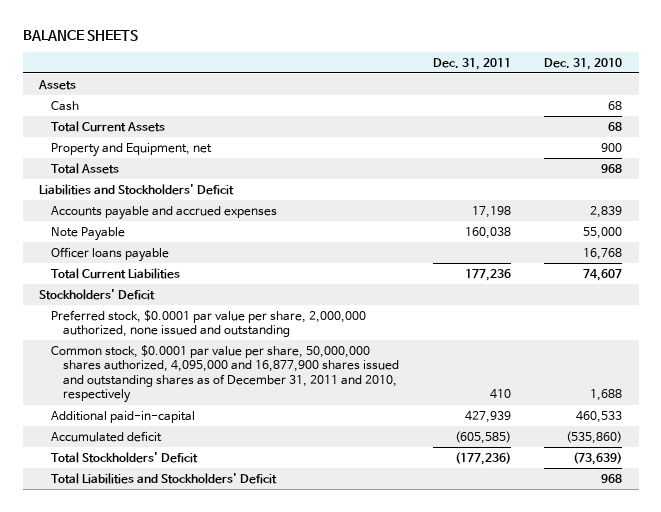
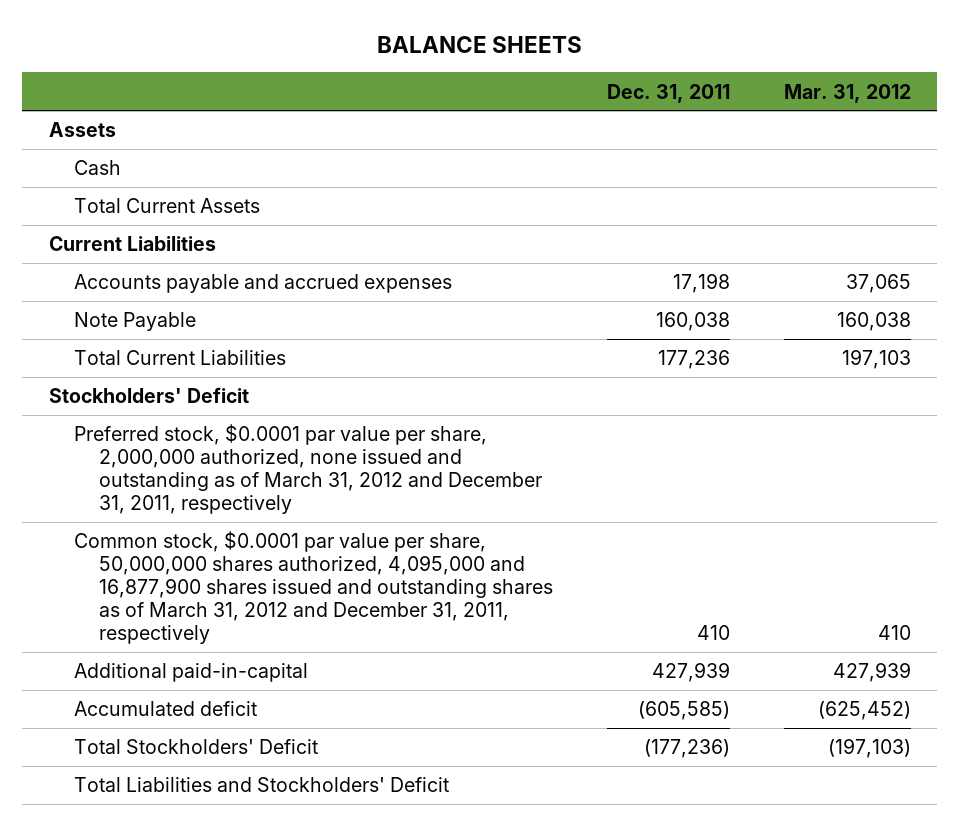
[544,57,623,70] Dec. 31, 2010 -> none
none -> [783,83,911,103] Mar. 31, 2012
[51,142,213,157] Property and Equipment, net -> none
[51,162,120,174] Total Assets -> none
[39,183,235,195] Liabilities and Stockholders' Deficit -> none
none -> [49,236,217,252] Current Liabilities
[51,246,170,262] Officer loans payable -> none
[51,309,367,338] Preferred stock, $0.0001 par value per share, 2,000,000 authorized, none issued and outstanding -> [74,424,543,515] Preferred stock, $0.0001 par value per share, 2,000,000 authorized, none issued and outstanding as of March 31, 2012 and December 31, 2011, respectively
[51,344,400,404] Common stock, $0.0001 par value per share, 50,000,000 shares authorized, 4,095,000 and 16,877,900 shares issued and outstanding shares as of December 31, 2011 and 2010, respectively -> [74,531,554,645] Common stock, $0.0001 par value per share, 50,000,000 shares authorized, 4,095,000 and 16,877,900 shares issued and outstanding shares as of March 31, 2012 and December 31, 2011, respectively

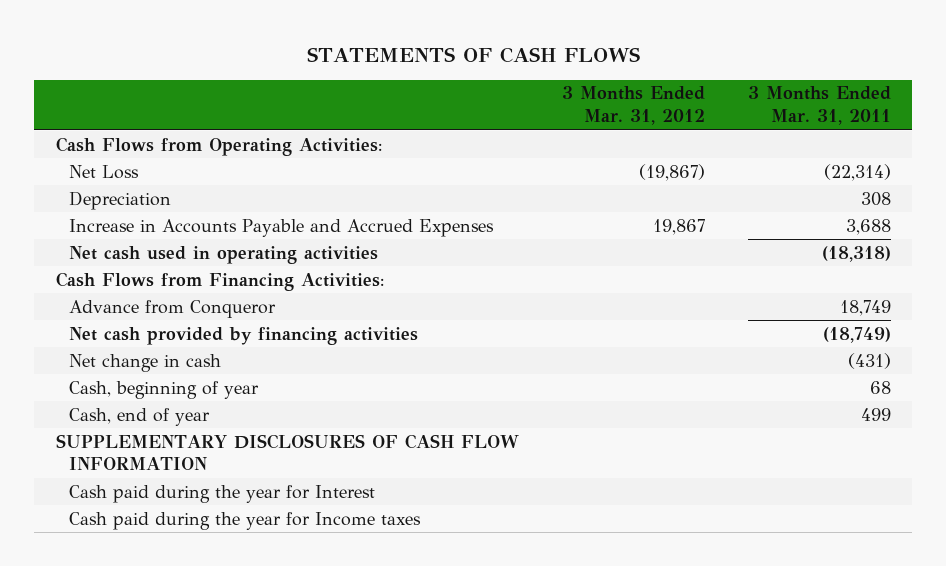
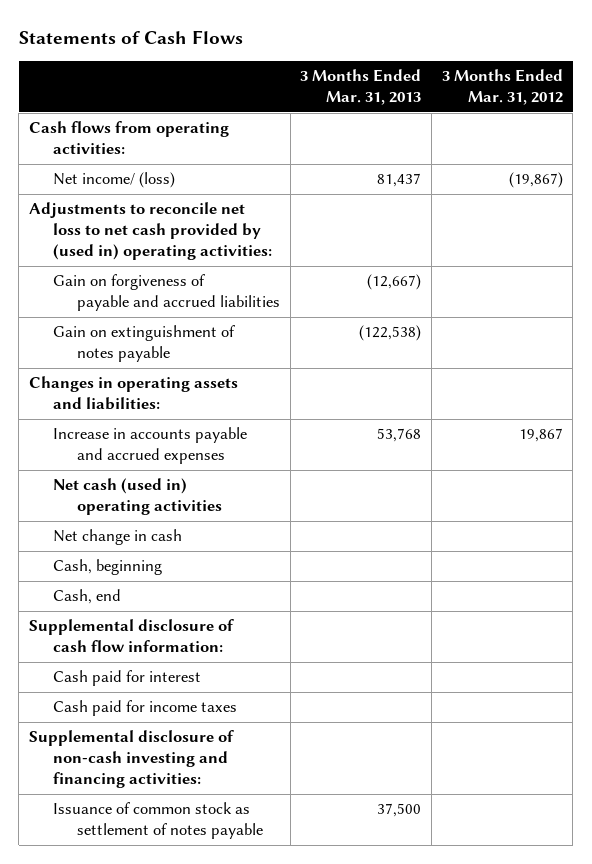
[307,46,641,63] STATEMENTS OF CASH FLOWS -> [18,30,243,45] Statements of Cash Flows
[747,86,891,126] 3 Months Ended Mar. 31, 2011 -> none
none -> [300,69,422,105] 3 Months Ended Mar. 31, 2013
[68,190,171,210] Depreciation -> none
[55,271,384,291] Cash Flows from Financing Activities: -> none
[68,299,276,318] Advance from Conqueror -> none
[68,326,418,345] Net cash provided by financing activities -> none
[55,136,382,156] Cash Flows from Operating Activities: -> [29,121,230,155] Cash flows from operating activities:
[68,164,139,179] Net Loss -> [53,172,176,189] Net income/ (loss)
none -> [29,202,273,261] Adjustments to reconcile net loss to net cash provided by (used in) operating activities:
none -> [53,274,281,312] Gain on forgiveness of payable and accrued liabilities
none -> [53,325,236,363] Gain on extinguishment of notes payable
none -> [29,376,239,411] Changes in operating assets and liabilities:
[68,218,494,237] Increase in Accounts Payable and Accrued Expenses -> [53,427,248,465] Increase in accounts payable and accrued expenses
[68,245,378,264] Net cash used in operating activities -> [53,478,223,516] Net cash (used in) operating activities
[68,380,259,399] Cash, beginning of year -> [53,559,163,576] Cash, beginning
[68,407,210,426] Cash, end of year -> [53,589,122,605] Cash, end
[55,433,519,471] SUPPLEMENTARY DISCLOSURES OF CASH FLOW INFORMATION -> [29,619,235,653] Supplemental disclosure of cash flow information:
[68,484,375,503] Cash paid during the year for Interest -> [53,670,202,687] Cash paid for interest
[68,511,421,530] Cash paid during the year for Income taxes -> [53,700,238,717] Cash paid for income taxes
none -> [29,730,235,789] Supplemental disclosure of non-cash investing and financing activities:
none -> [53,802,264,840] Issuance of common stock as settlement of notes payable

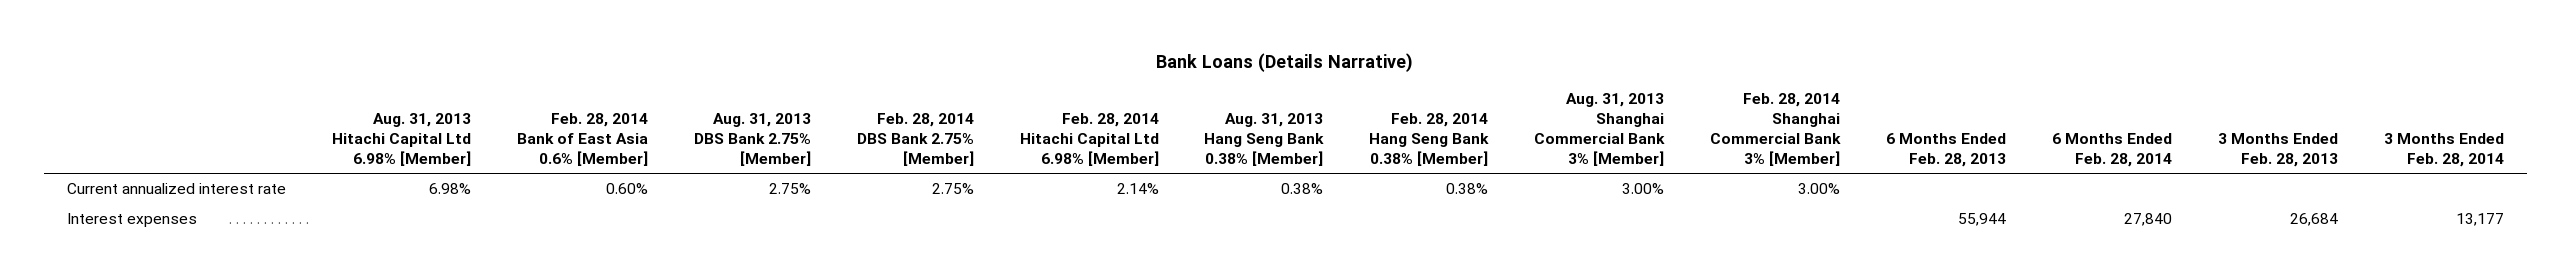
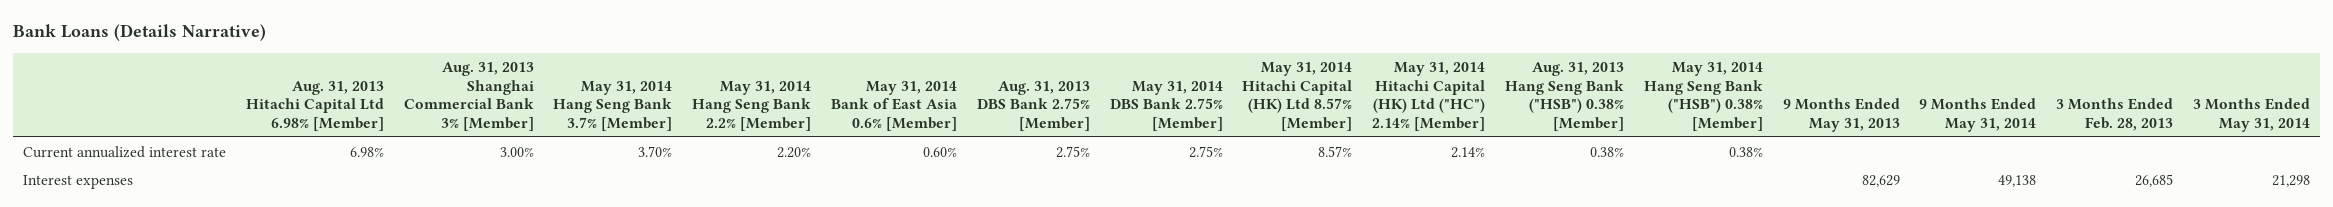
[516,113,648,167] Feb. 28, 2014 Bank of East Asia 0.6% [Member] -> none
[856,113,974,167] Feb. 28, 2014 DBS Bank 2.75% [Member] -> none
[1019,113,1159,167] Feb. 28, 2014 Hitachi Capital Ltd 6.98% [Member] -> none
[1204,113,1325,167] Aug. 31, 2013 Hang Seng Bank 0.38% [Member] -> none
[1369,113,1490,167] Feb. 28, 2014 Hang Seng Bank 0.38% [Member] -> none
[1710,93,1842,167] Feb. 28, 2014 Shanghai Commercial Bank 3% [Member] -> none
[1886,133,2007,168] 6 Months Ended Feb. 28, 2013 -> none
[2052,133,2173,168] 6 Months Ended Feb. 28, 2014 -> none
[2384,133,2505,168] 3 Months Ended Feb. 28, 2014 -> none
none -> [553,80,673,131] May 31, 2014 Hang Seng Bank 3.7% [Member]
none -> [692,80,812,131] May 31, 2014 Hang Seng Bank 2.2% [Member]
none -> [830,80,957,131] May 31, 2014 Bank of East Asia 0.6% [Member]
none -> [1109,80,1223,131] May 31, 2014 DBS Bank 2.75% [Member]
none -> [1242,61,1353,131] May 31, 2014 Hitachi Capital (HK) Ltd 8.57% [Member]
none -> [1372,61,1486,131] May 31, 2014 Hitachi Capital (HK) Ltd ("HC") 2.14% [Member]
none -> [1504,61,1624,131] Aug. 31, 2013 Hang Seng Bank ("HSB") 0.38% [Member]
none -> [1643,61,1763,131] May 31, 2014 Hang Seng Bank ("HSB") 0.38% [Member]
none -> [1782,98,1900,132] 9 Months Ended May 31, 2013
none -> [1919,98,2037,132] 9 Months Ended May 31, 2014
none -> [2192,98,2310,132] 3 Months Ended May 31, 2014
[2290,213,2339,227] 26,684 -> [2135,174,2174,188] 26,685

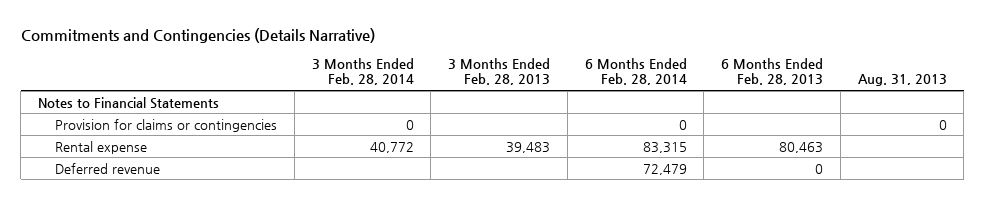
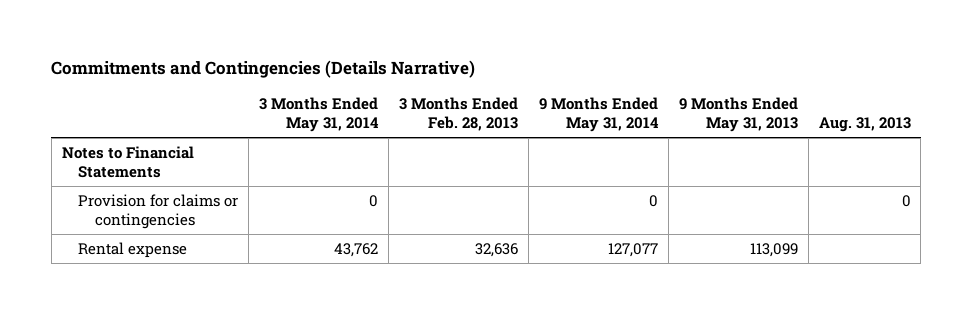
[311,58,414,86] 3 Months Ended Feb. 28, 2014 -> none
[584,58,687,86] 6 Months Ended Feb. 28, 2014 -> none
[721,58,824,86] 6 Months Ended Feb. 28, 2013 -> none
none -> [259,97,380,133] 3 Months Ended May 31, 2014
none -> [538,97,659,133] 9 Months Ended May 31, 2014
none -> [678,97,798,133] 9 Months Ended May 31, 2013
[55,162,161,174] Deferred revenue -> none
[506,141,551,153] 39,483 -> [475,242,519,257] 32,636

